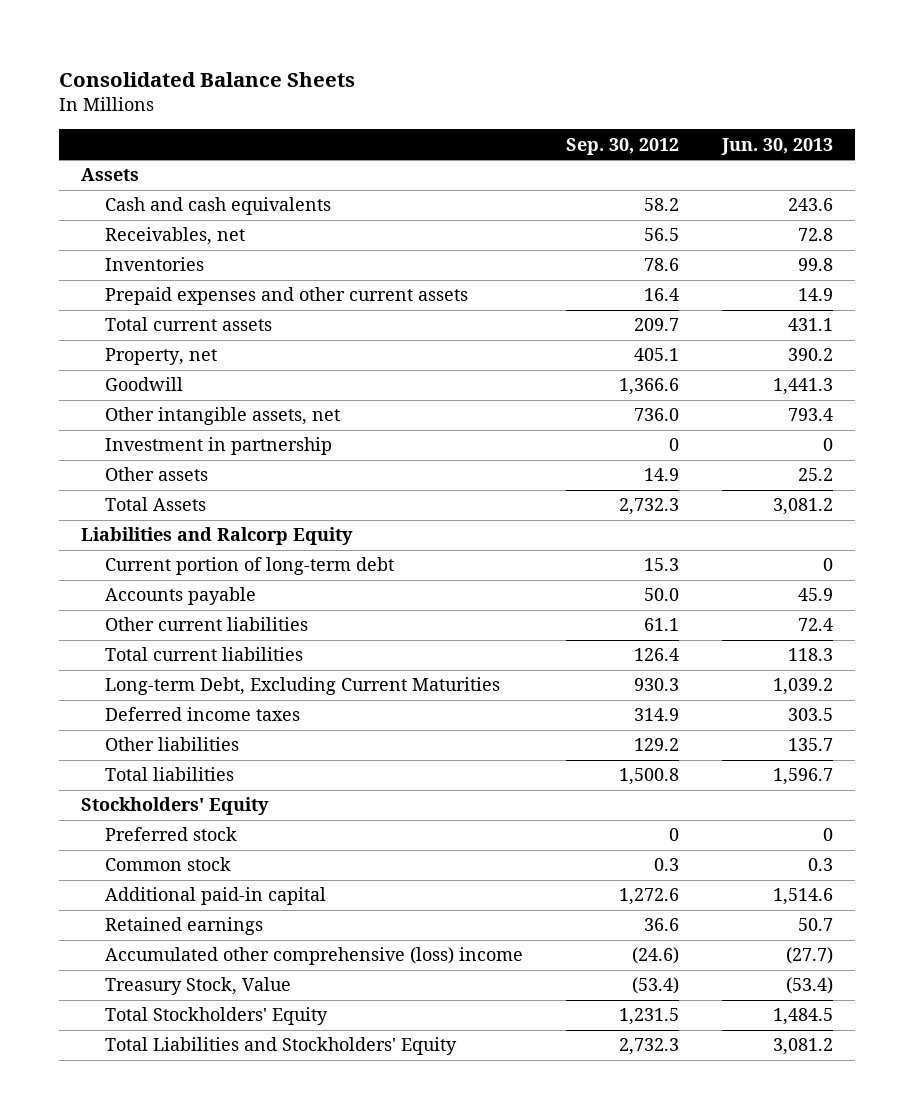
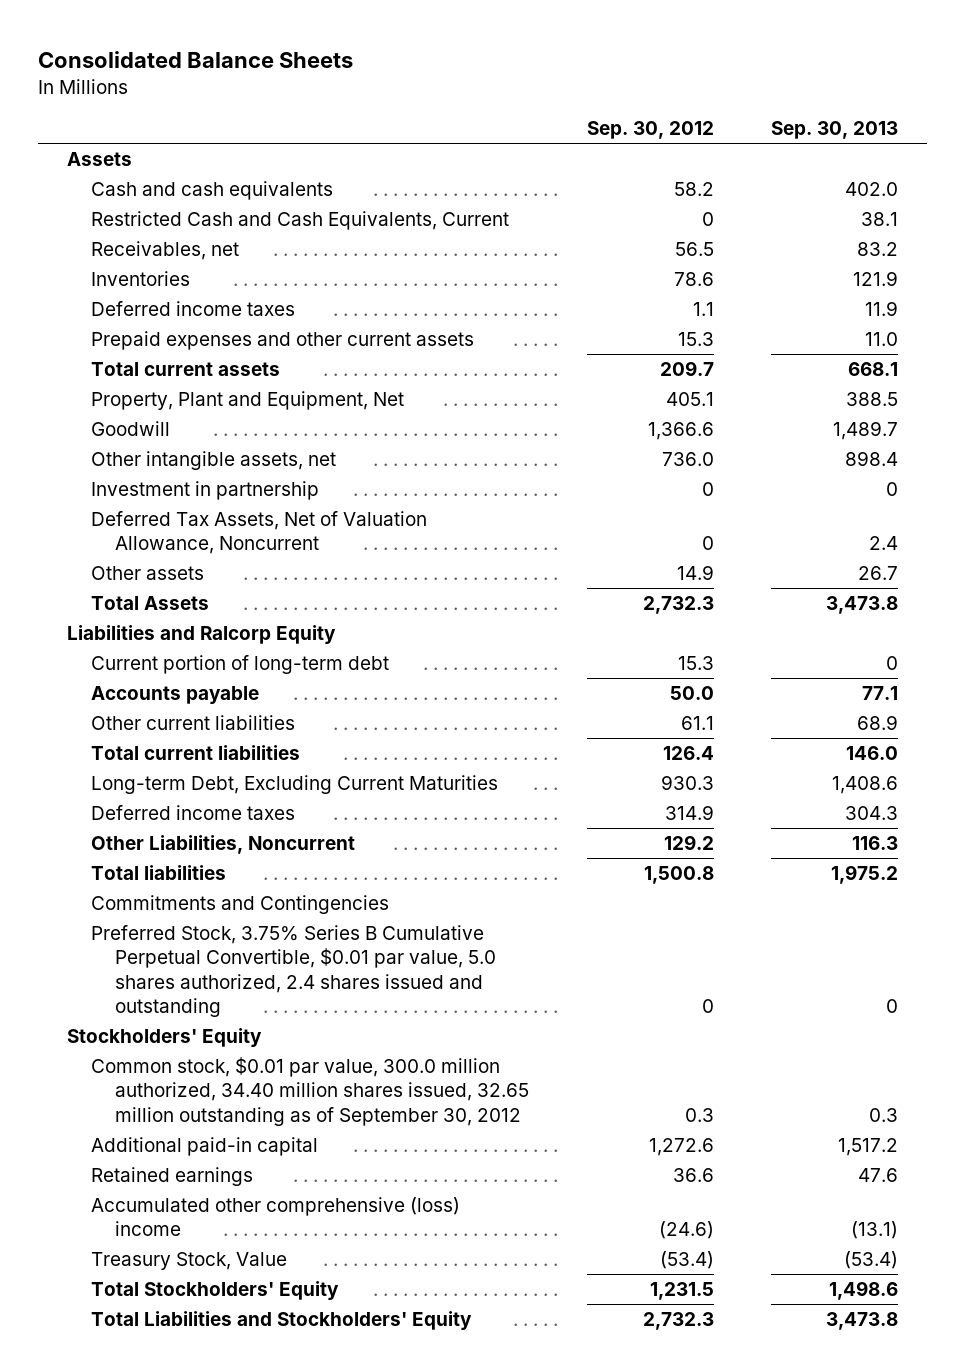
[721,137,834,155] Jun. 30, 2013 -> none
none -> [771,121,899,140] Sep. 30, 2013
none -> [91,211,510,231] Restricted Cash and Cash Equivalents, Current
none -> [91,301,296,317] Deferred income taxes
[643,288,679,302] 16.4 -> [677,332,714,347] 15.3
[104,348,217,366] Property, net -> [91,391,405,411] Property, Plant and Equipment, Net
none -> [91,511,428,555] Deferred Tax Assets, Net of Valuation Allowance, Noncurrent
[104,737,239,752] Other liabilities -> [91,835,356,855] Other Liabilities, Noncurrent
none -> [91,895,390,915] Commitments and Contingencies
none -> [91,925,497,1018] Preferred Stock, 3.75% Series B Cumulative Perpetual Convertible, $0.01 par value, 5.0 shares authorized, 2.4 shares issued and outstanding
[104,827,237,842] Preferred stock -> none
[104,857,231,872] Common stock -> [91,1057,530,1126] Common stock, $0.01 par value, 300.0 million authorized, 34.40 million shares issued, 32.65 million outstanding as of September 30, 2012

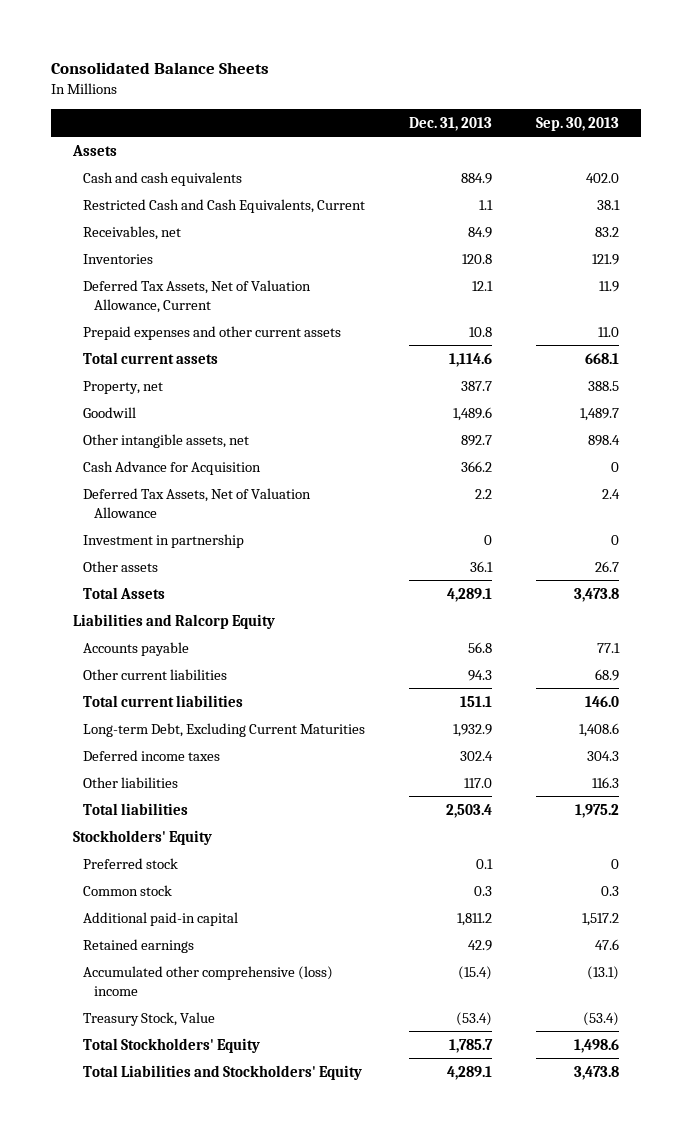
[586,121,714,140] Sep. 30, 2012 -> none
none -> [409,116,493,131] Dec. 31, 2013
[91,301,296,317] Deferred income taxes -> [83,279,312,313] Deferred Tax Assets, Net of Valuation Allowance, Current
[91,391,405,411] Property, Plant and Equipment, Net -> [83,380,164,394] Property, net
none -> [83,460,262,475] Cash Advance for Acquisition
none -> [83,487,312,518] Deferred Tax Assets, Net of Valuation Allowance
[91,511,428,555] Deferred Tax Assets, Net of Valuation Allowance, Noncurrent -> none
[91,655,390,675] Current portion of long-term debt -> none
[91,835,356,855] Other Liabilities, Noncurrent -> [83,776,179,788] Other liabilities
[91,895,390,915] Commitments and Contingencies -> none
[91,925,497,1018] Preferred Stock, 3.75% Series B Cumulative Perpetual Convertible, $0.01 par value, 5.0 shares authorized, 2.4 shares issued and outstanding -> none
none -> [83,857,179,869] Preferred stock
[91,1057,530,1126] Common stock, $0.01 par value, 300.0 million authorized, 34.40 million shares issued, 32.65 million outstanding as of September 30, 2012 -> [83,884,173,896] Common stock

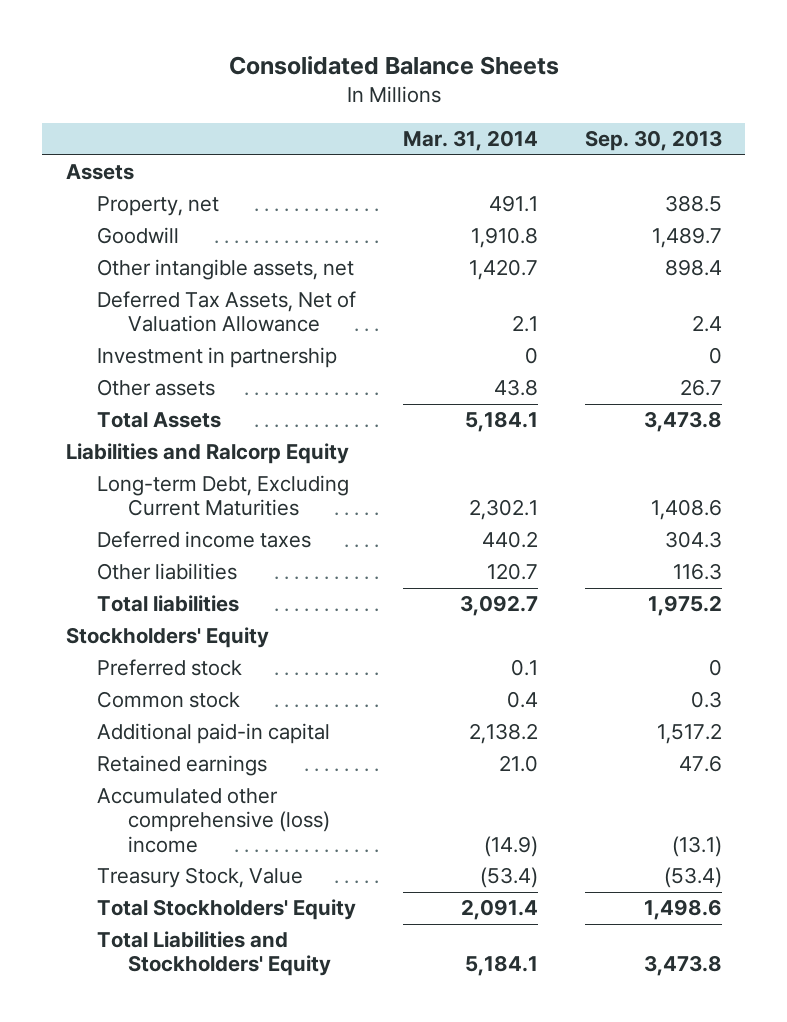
[409,116,493,131] Dec. 31, 2013 -> none
none -> [402,130,538,152] Mar. 31, 2014
[83,171,243,186] Cash and cash equivalents -> none
[83,198,366,213] Restricted Cash and Cash Equivalents, Current -> none
[83,225,182,240] Receivables, net -> none
[83,253,154,264] Inventories -> none
[83,279,312,313] Deferred Tax Assets, Net of Valuation Allowance, Current -> none
[83,325,342,340] Prepaid expenses and other current assets -> none
[83,351,219,364] Total current assets -> none
[83,460,262,475] Cash Advance for Acquisition -> none
[83,641,190,656] Accounts payable -> none
[83,668,228,680] Other current liabilities -> none
[83,694,244,707] Total current liabilities -> none

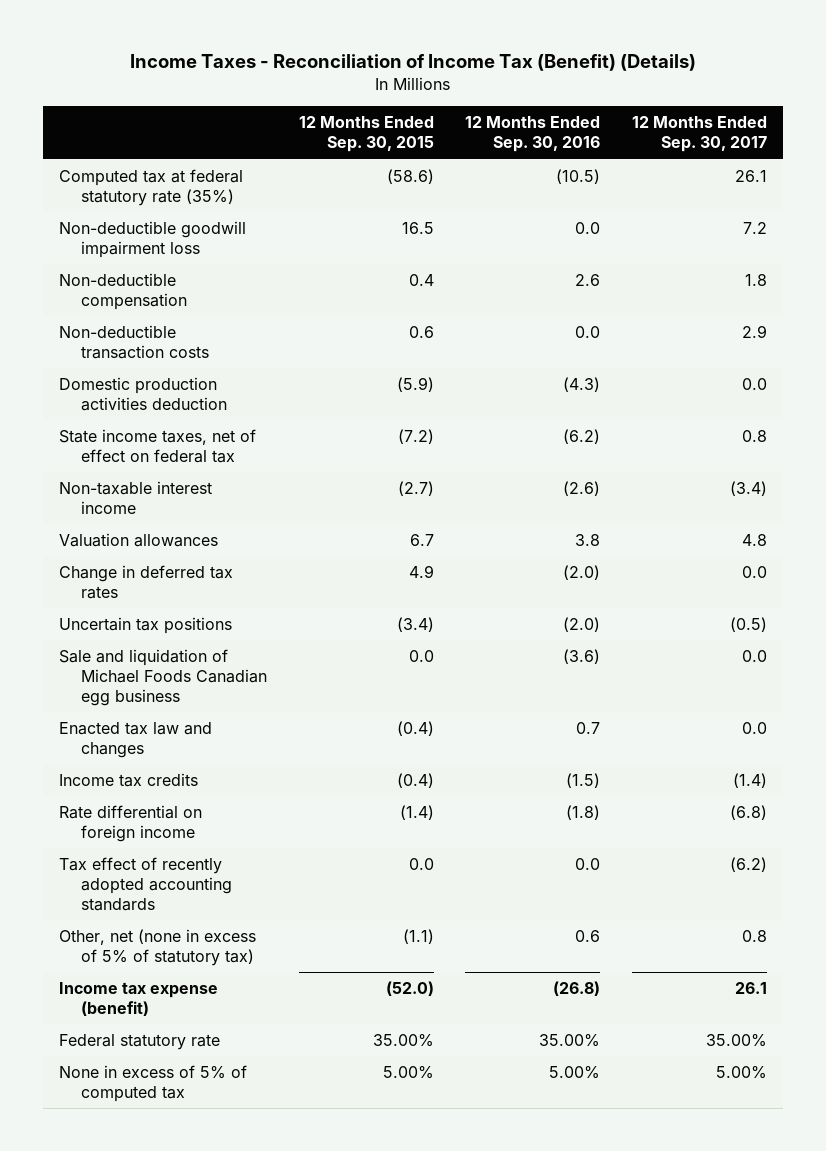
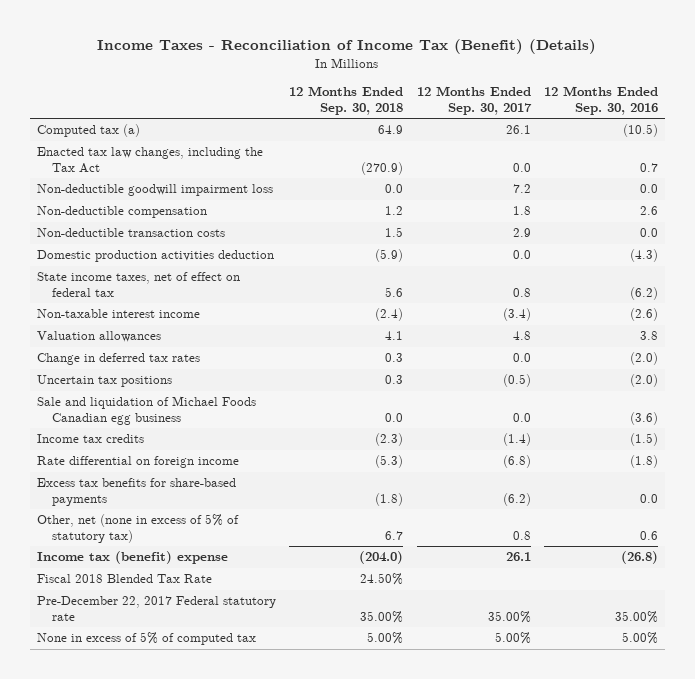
[298,116,434,153] 12 Months Ended Sep. 30, 2015 -> none
none -> [289,86,404,116] 12 Months Ended Sep. 30, 2018
[58,169,243,206] Computed tax at federal statutory rate (35%) -> [36,124,140,138] Computed tax (a)
none -> [36,147,263,174] Enacted tax law changes, including the Tax Act
[58,722,212,758] Enacted tax law and changes -> none
[58,857,233,911] Tax effect of recently adopted accounting standards -> [36,478,236,507] Excess tax benefits for share-based payments
[58,982,218,1016] Income tax expense (benefit) -> [36,551,228,565] Income tax (benefit) expense
none -> [36,574,212,584] Fiscal 2018 Blended Tax Rate
[58,1034,220,1051] Federal statutory rate -> [36,596,276,622] Pre-December 22, 2017 Federal statutory rate

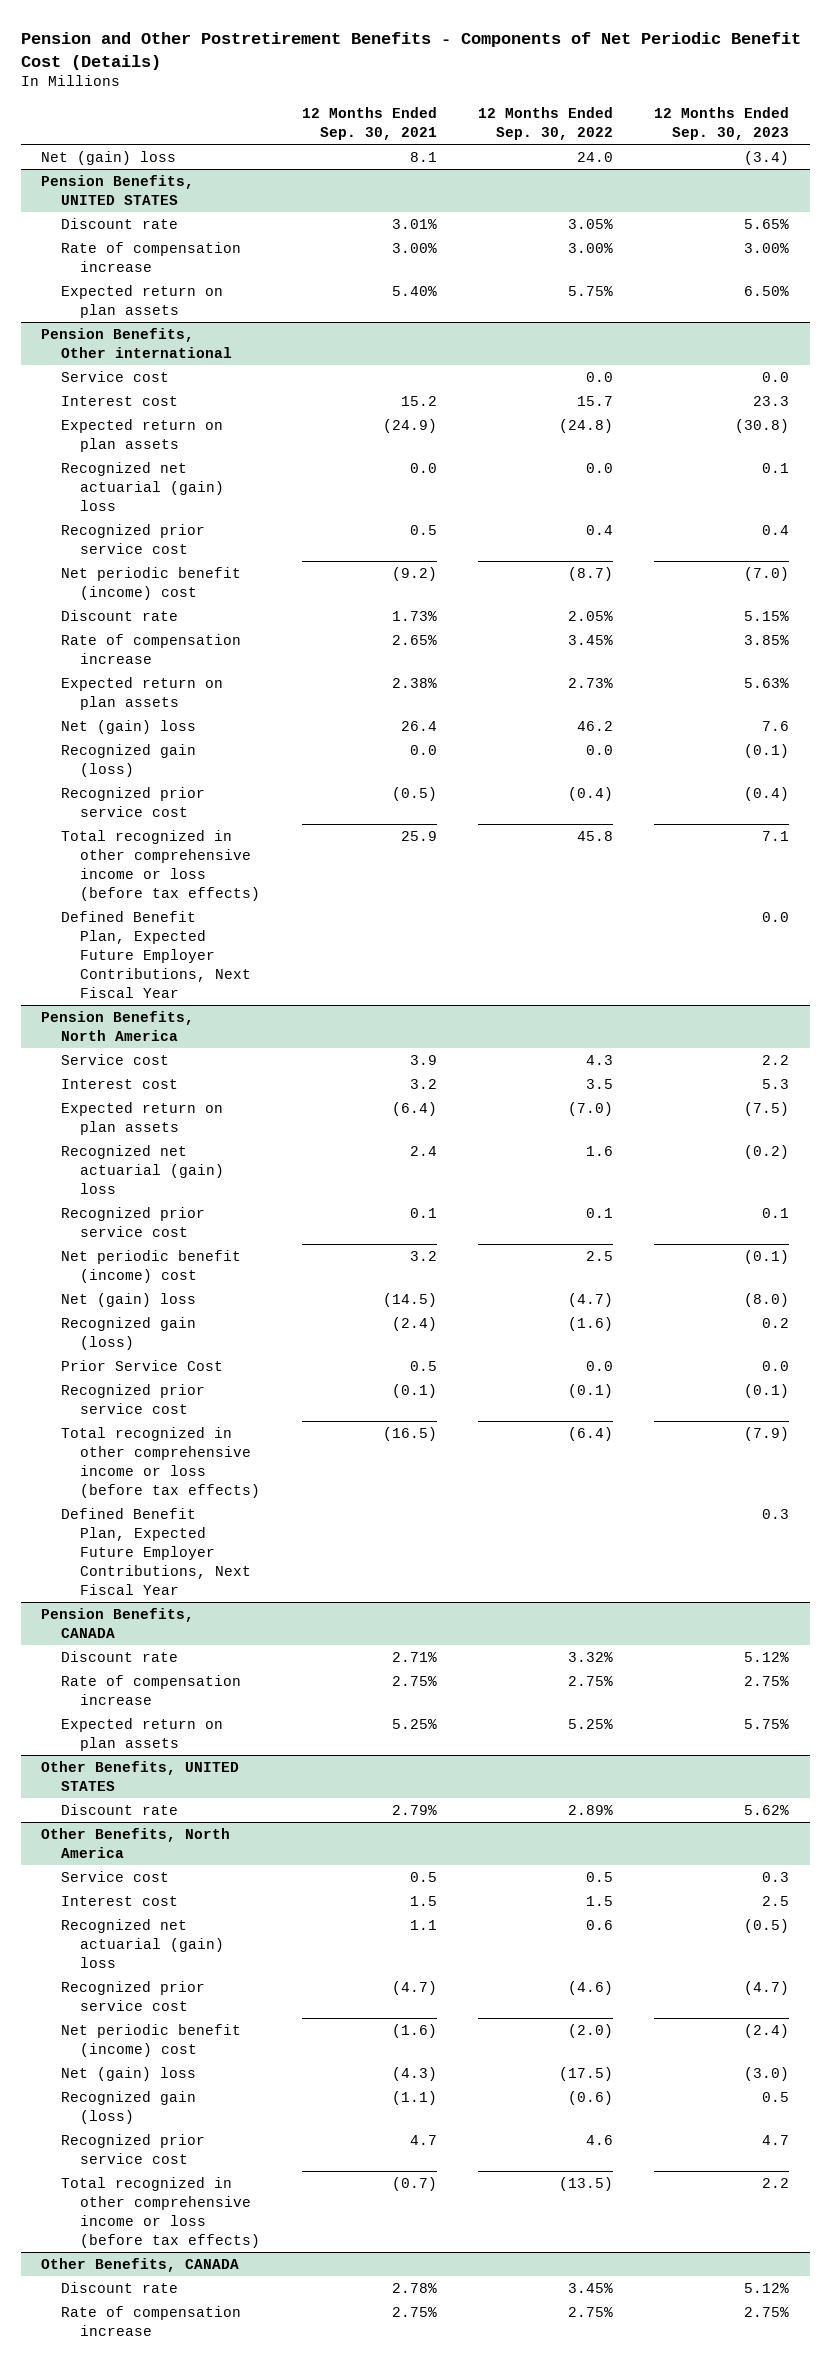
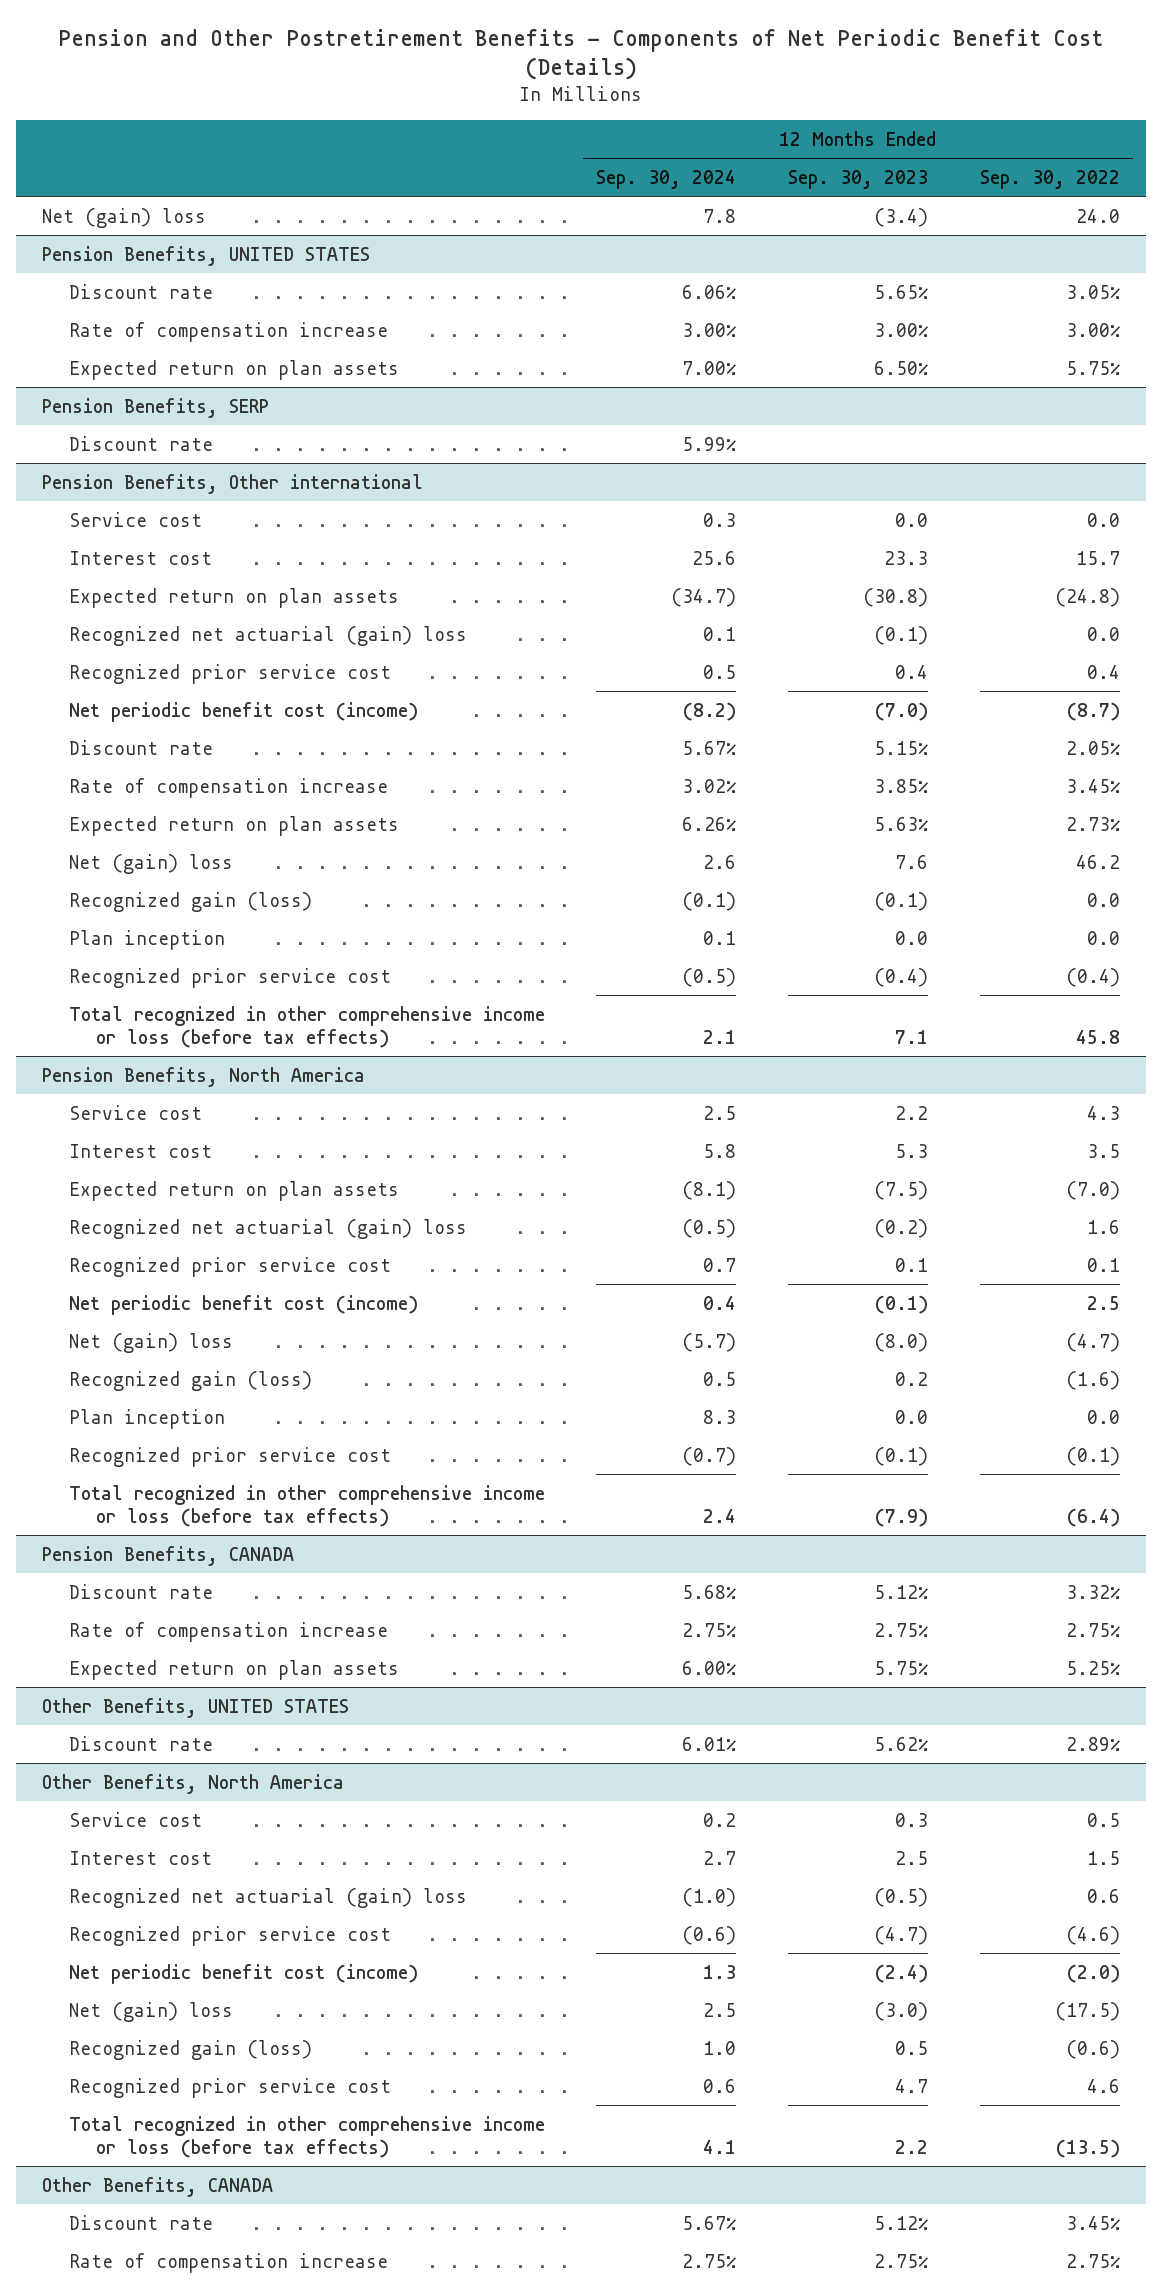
[301,107,437,141] 12 Months Ended Sep. 30, 2021 -> none
none -> [596,170,737,190] Sep. 30, 2024
none -> [41,397,269,418] Pension Benefits, SERP
none -> [68,435,213,451] Discount rate
[762,462,790,473] 0.1 -> [874,625,929,645] (0.1)
[60,566,241,600] Net periodic benefit (income) cost -> [68,701,418,722] Net periodic benefit cost (income)
none -> [68,929,225,950] Plan inception
[60,910,252,998] Defined Benefit Plan, Expected Future Employer Contributions, Next Fiscal Year -> none
[60,1249,241,1283] Net periodic benefit (income) cost -> [68,1294,418,1315] Net periodic benefit cost (income)
[60,1359,223,1371] Prior Service Cost -> [68,1408,225,1429] Plan inception
[60,1507,252,1595] Defined Benefit Plan, Expected Future Employer Contributions, Next Fiscal Year -> none
[60,2023,241,2057] Net periodic benefit (income) cost -> [68,1963,418,1984] Net periodic benefit cost (income)

